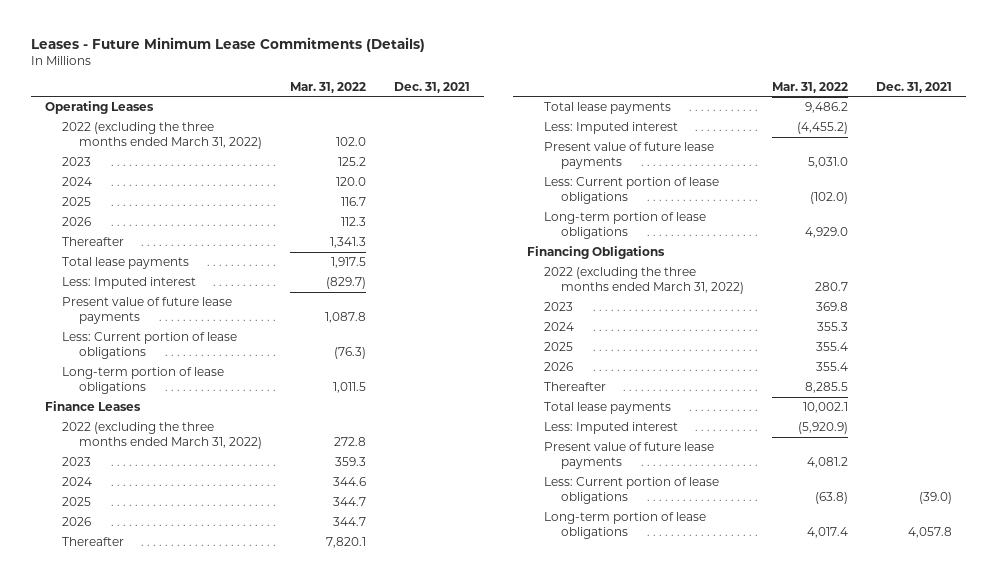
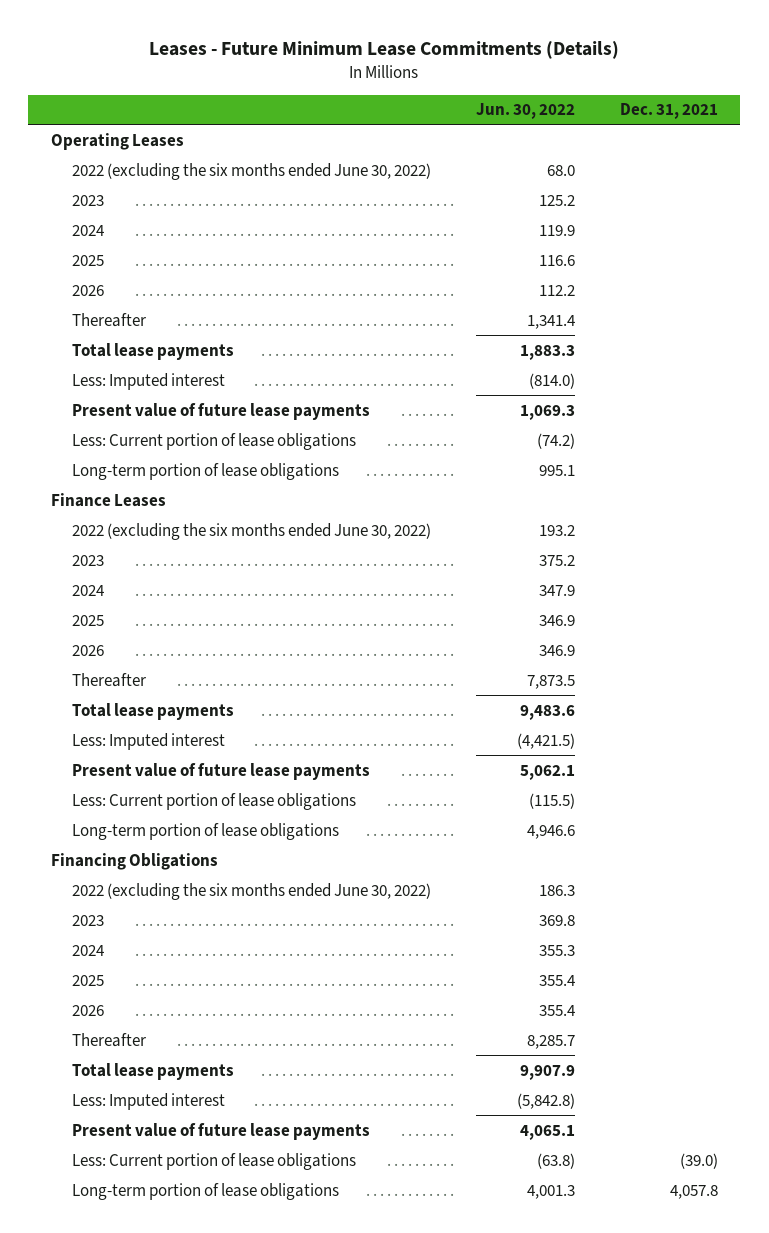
[289,81,366,93] Mar. 31, 2022 -> none
none -> [475,103,575,120] Jun. 30, 2022
[61,122,262,150] 2022 (excluding the three months ended March 31, 2022) -> [72,162,432,180] 2022 (excluding the six months ended June 30, 2022)
[61,422,262,450] 2022 (excluding the three months ended March 31, 2022) -> [72,522,432,540] 2022 (excluding the six months ended June 30, 2022)
[544,267,745,295] 2022 (excluding the three months ended March 31, 2022) -> [72,882,432,900] 2022 (excluding the six months ended June 30, 2022)

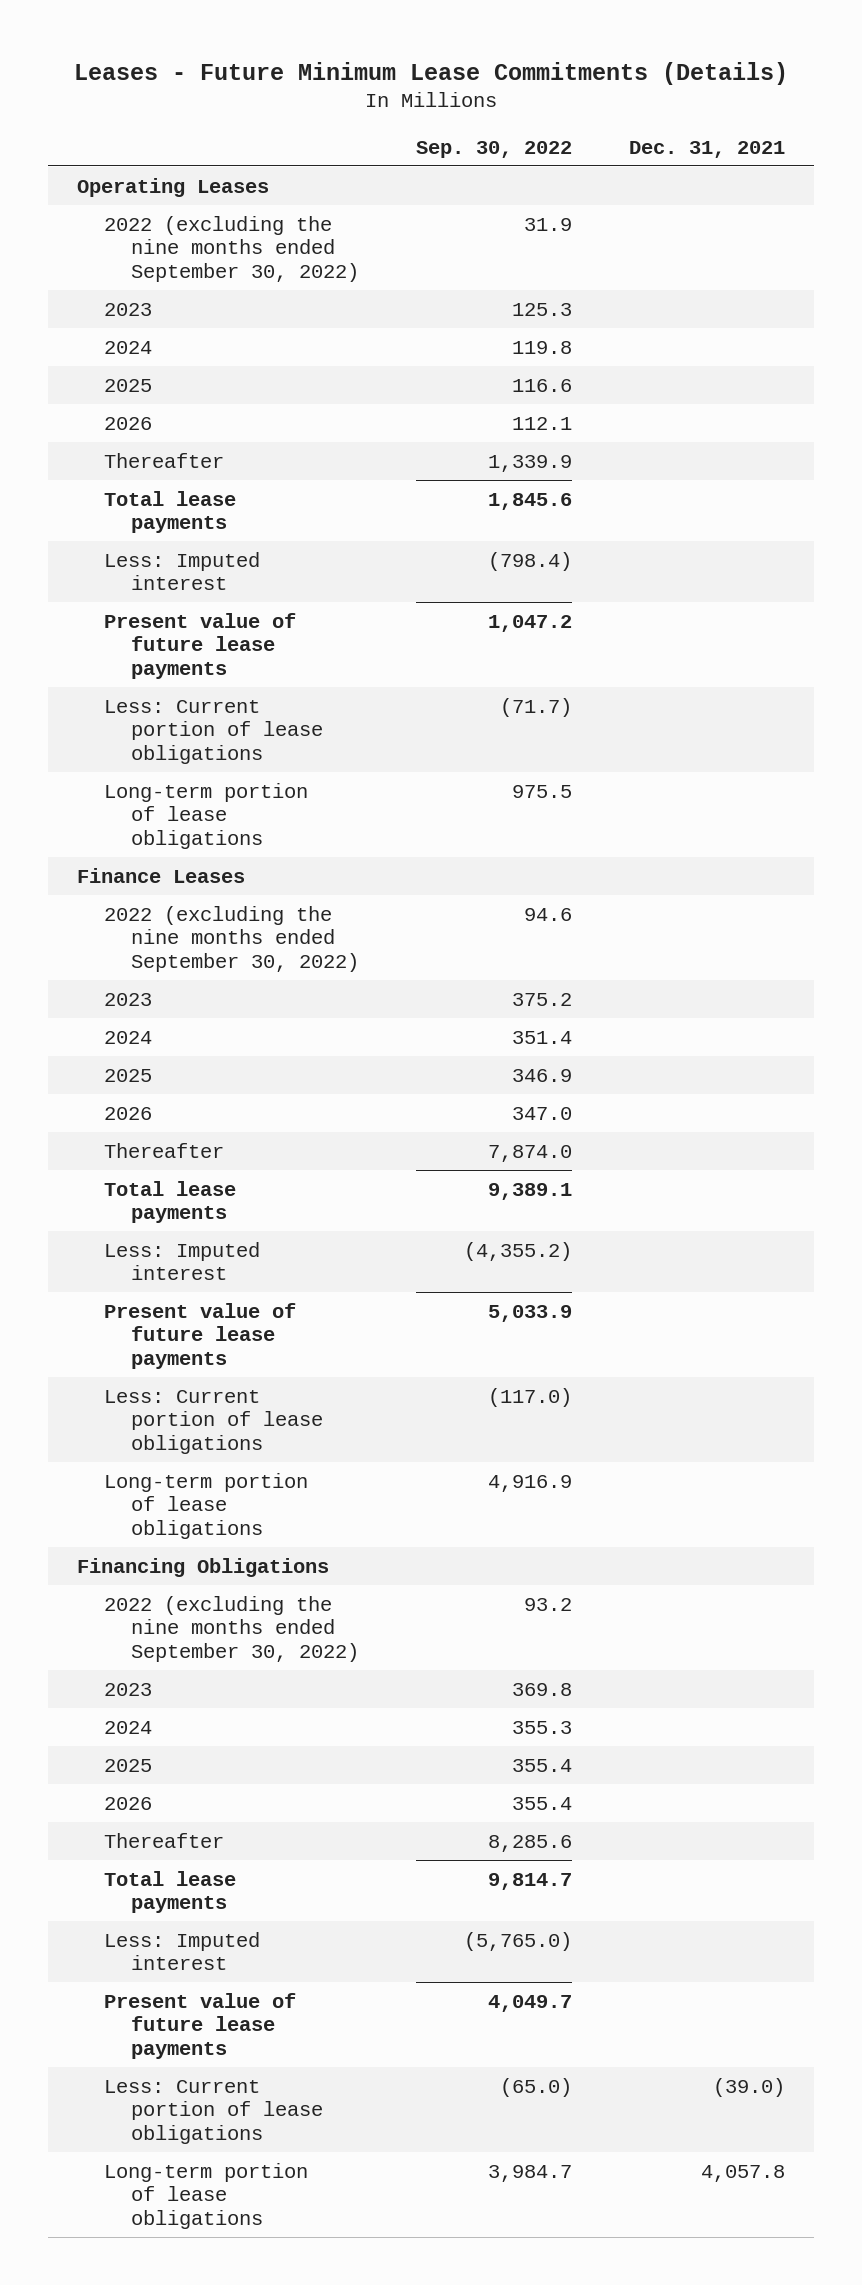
[475,103,575,120] Jun. 30, 2022 -> none
none -> [416,140,573,158] Sep. 30, 2022
[72,162,432,180] 2022 (excluding the six months ended June 30, 2022) -> [103,215,360,282] 2022 (excluding the nine months ended September 30, 2022)
[72,522,432,540] 2022 (excluding the six months ended June 30, 2022) -> [103,905,360,972] 2022 (excluding the nine months ended September 30, 2022)
[72,882,432,900] 2022 (excluding the six months ended June 30, 2022) -> [103,1595,360,1662] 2022 (excluding the nine months ended September 30, 2022)

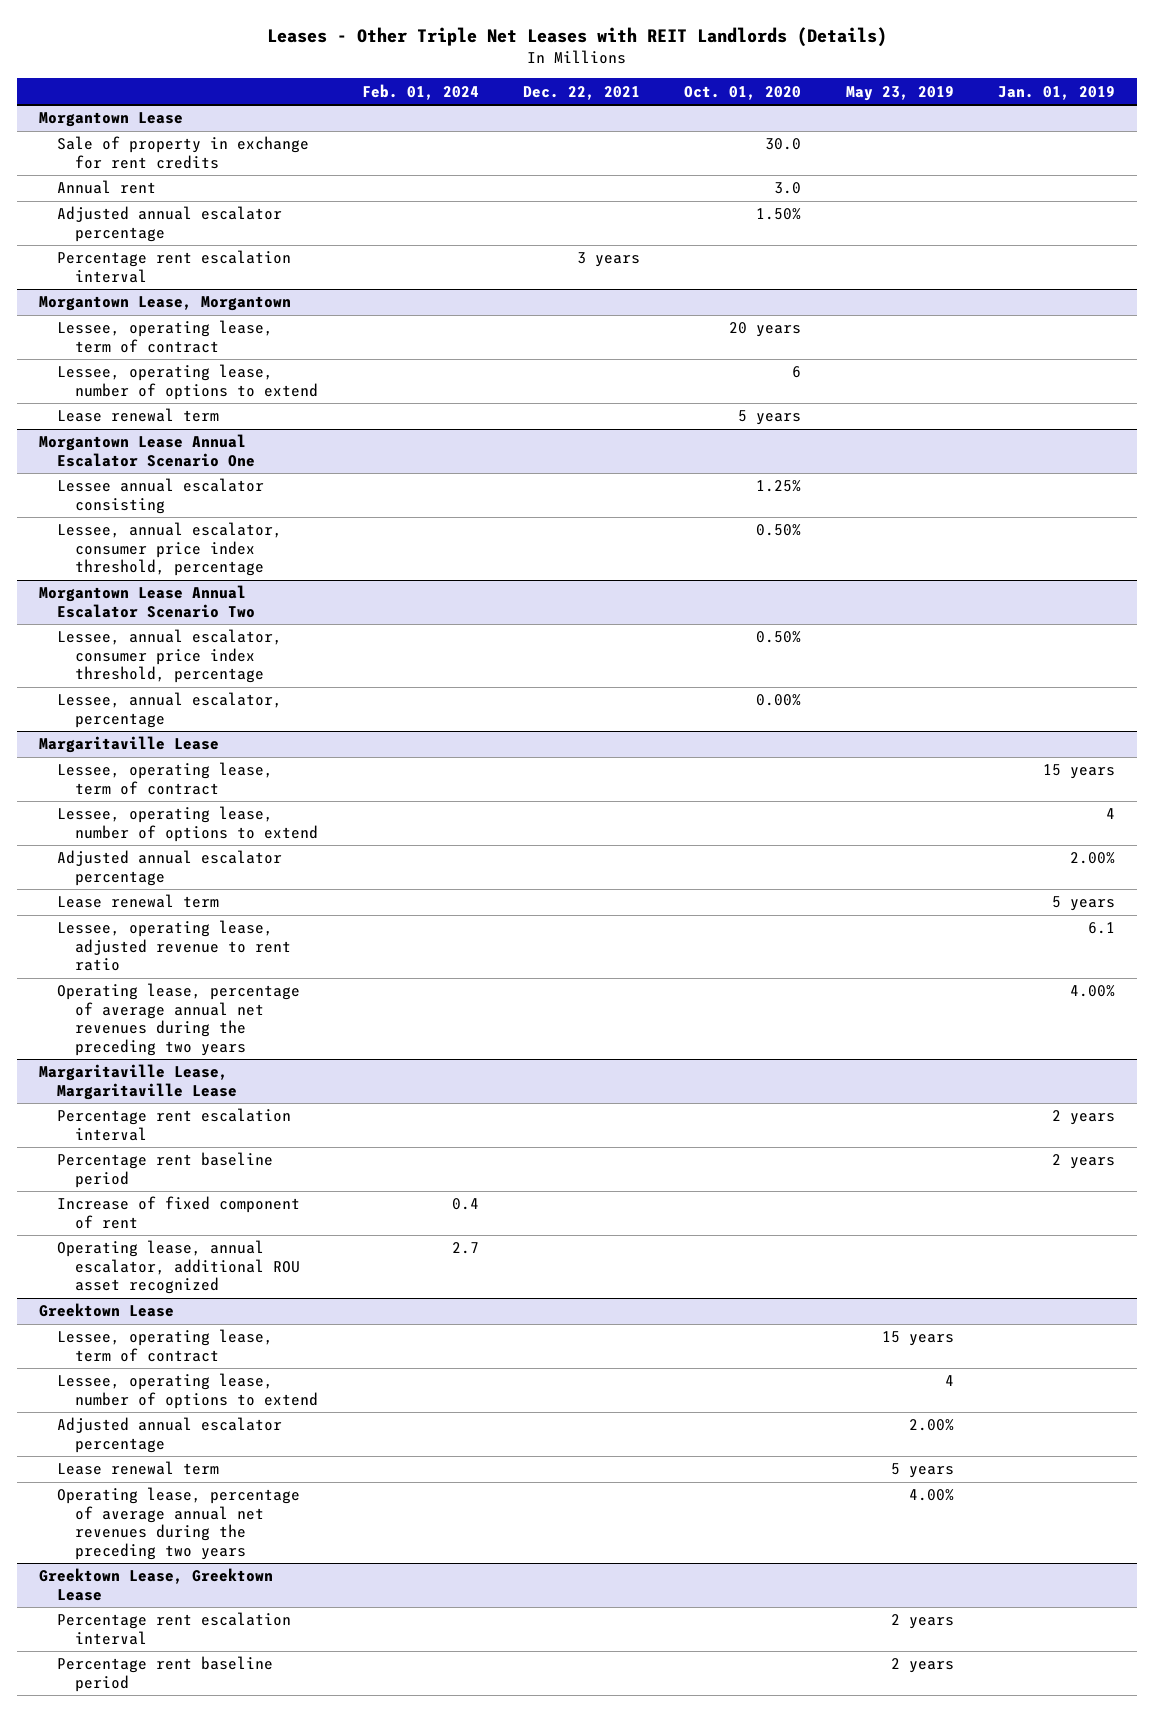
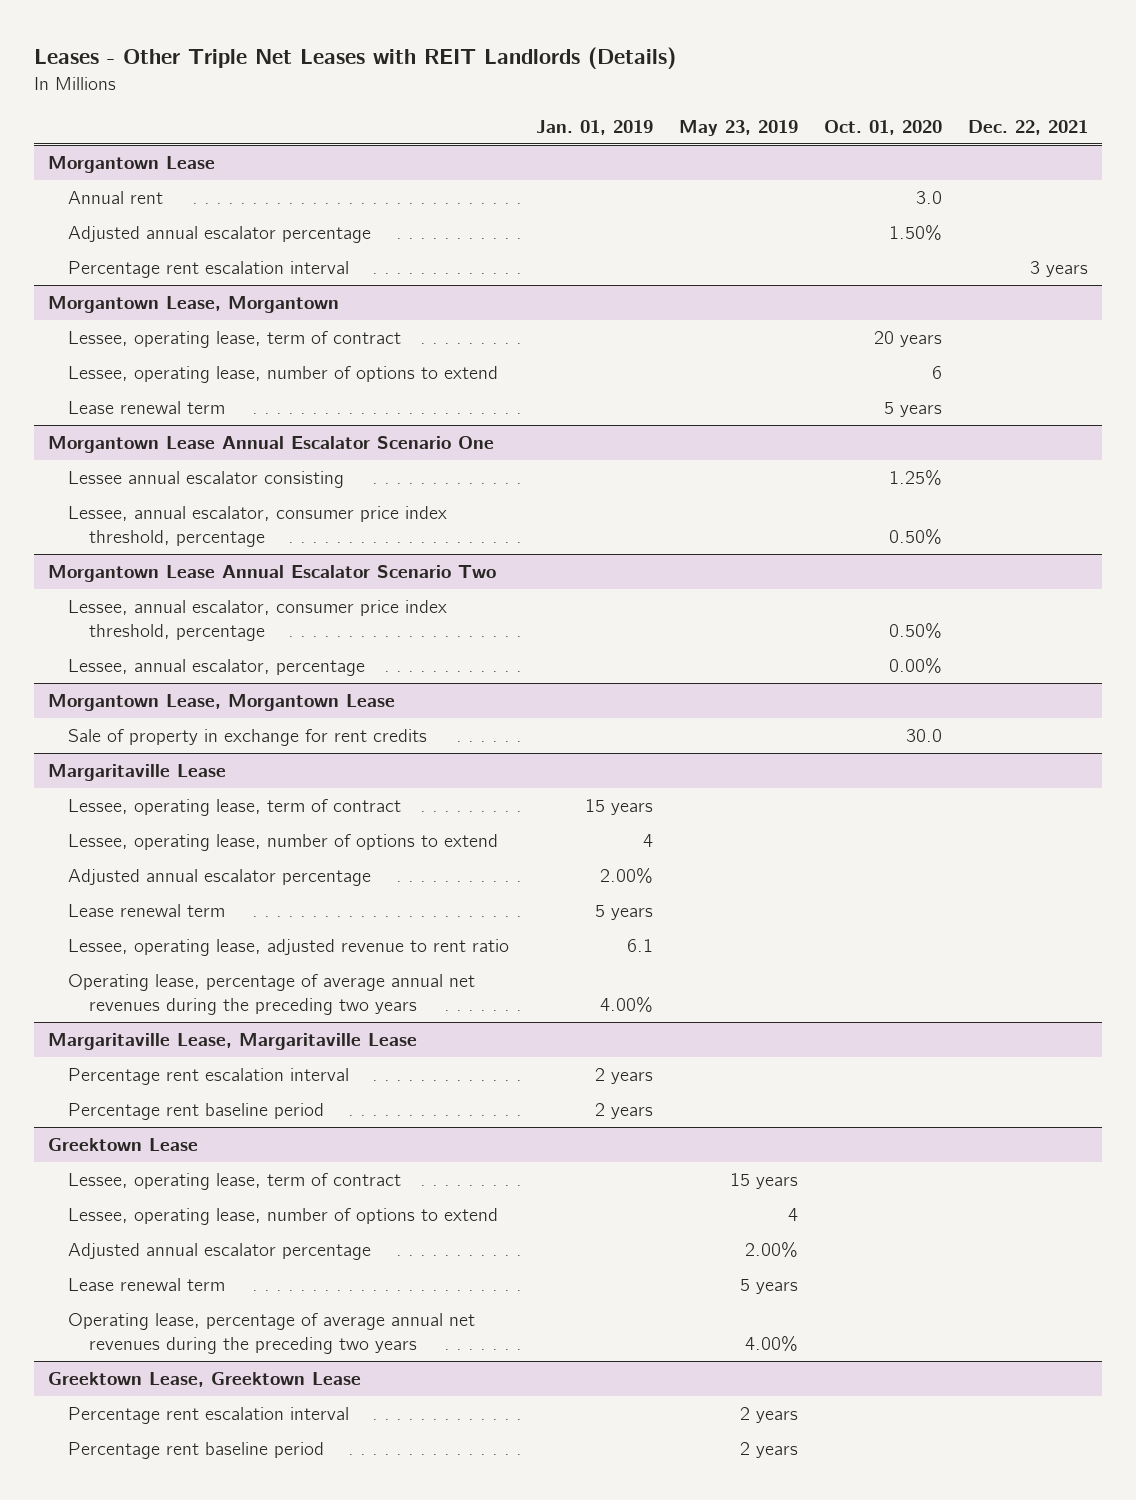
[362,83,480,100] Feb. 01, 2024 -> none
[57,136,310,169] Sale of property in exchange for rent credits -> none
none -> [47,693,395,711] Morgantown Lease, Morgantown Lease
none -> [68,728,428,746] Sale of property in exchange for rent credits
[57,1196,301,1229] Increase of fixed component of rent -> none
[57,1240,300,1295] Operating lease, annual escalator, additional ROU asset recognized -> none

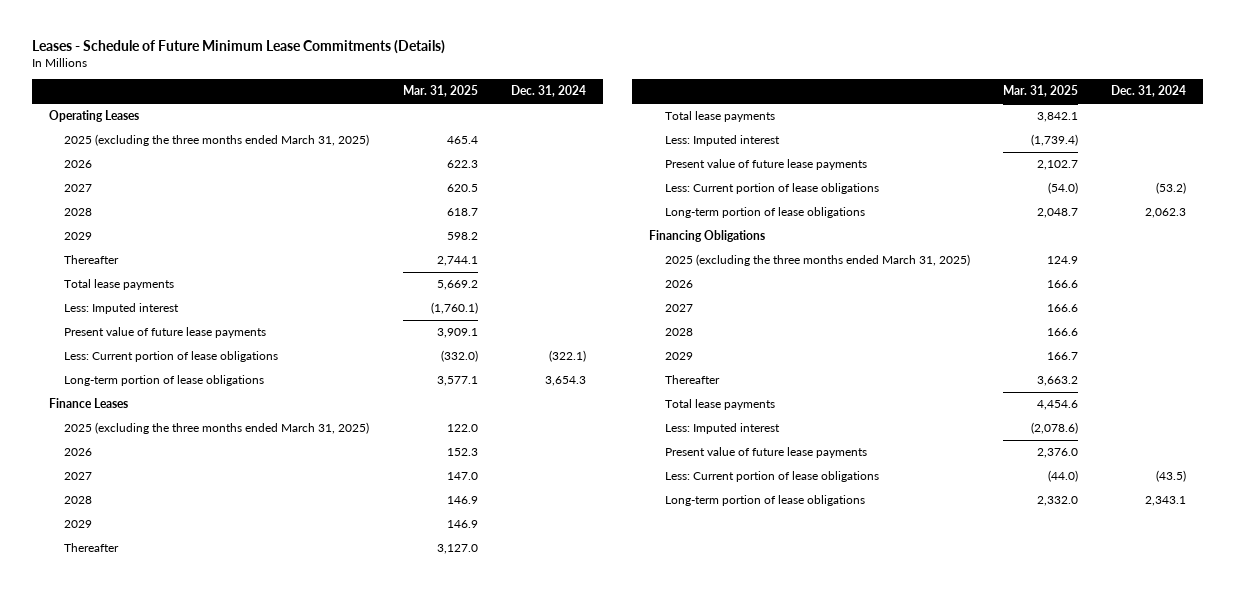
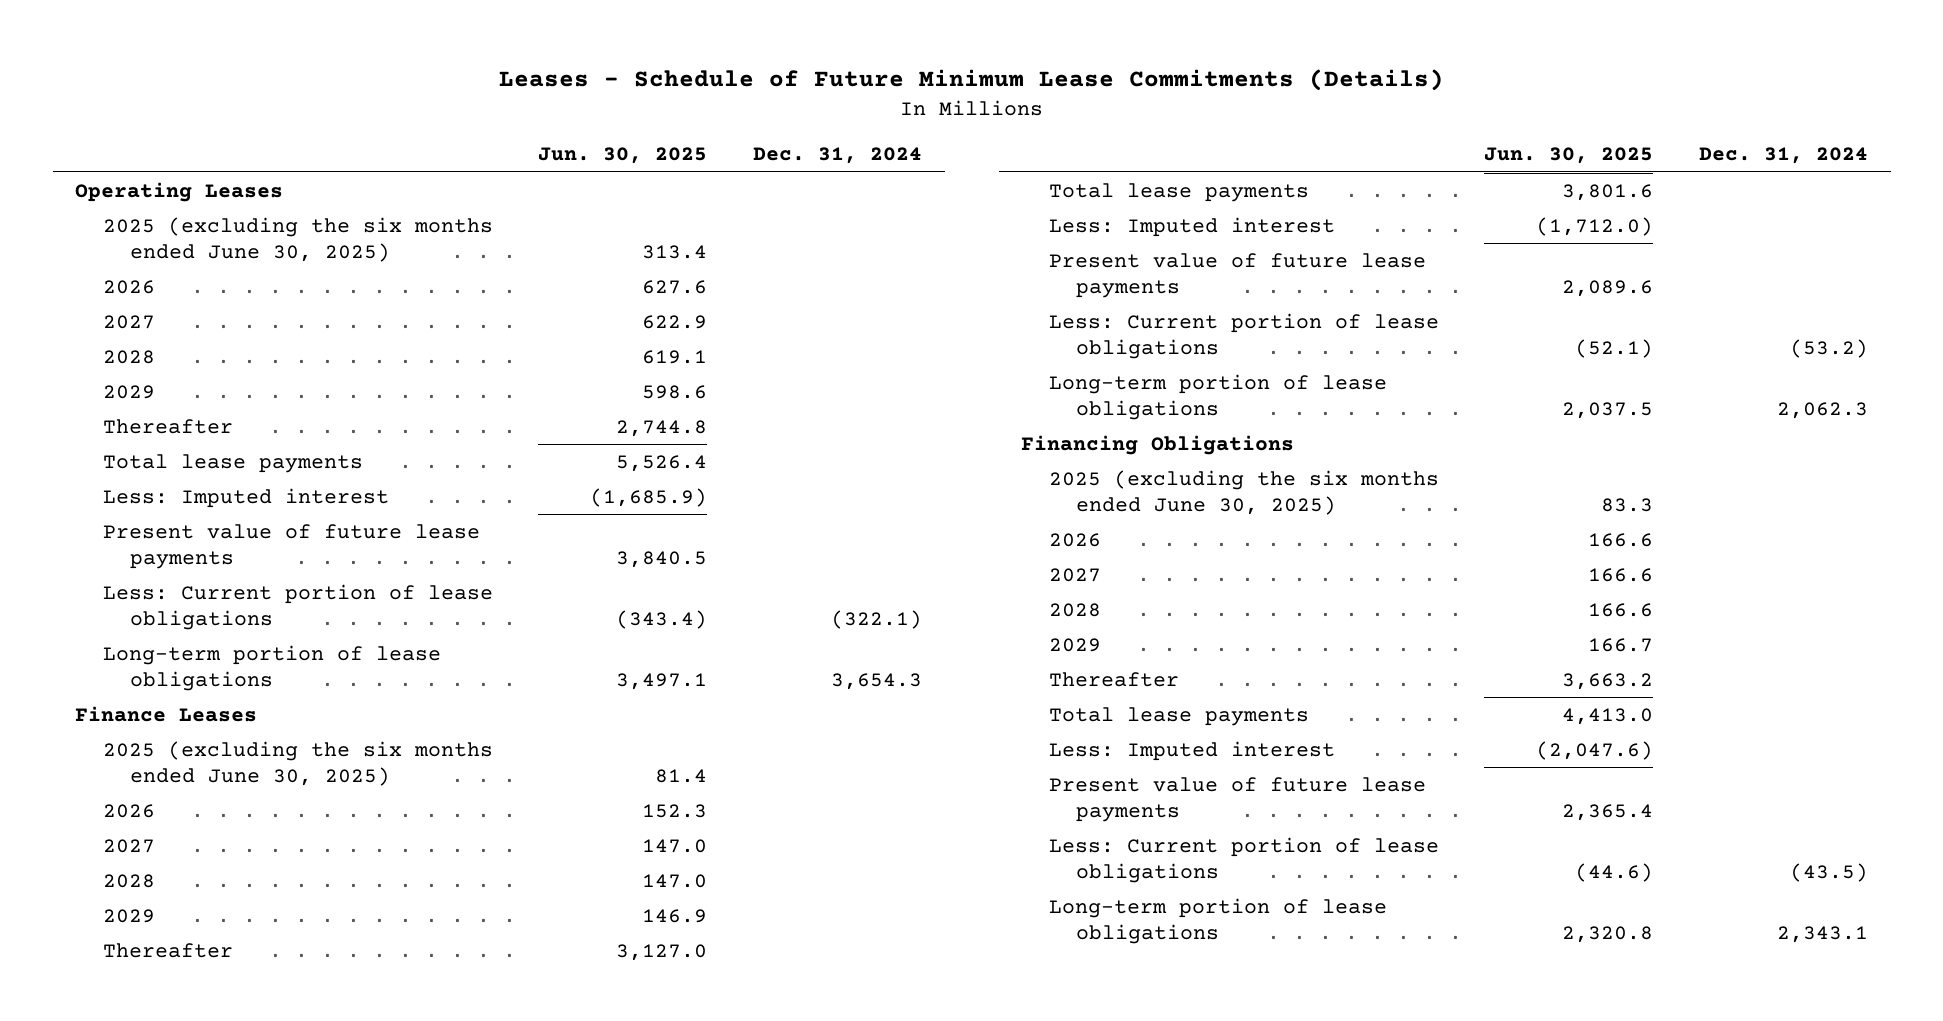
[402,85,478,98] Mar. 31, 2025 -> none
none -> [538,147,708,165] Jun. 30, 2025
[64,134,370,147] 2025 (excluding the three months ended March 31, 2025) -> [102,216,493,262] 2025 (excluding the six months ended June 30, 2025)
[64,422,370,435] 2025 (excluding the three months ended March 31, 2025) -> [102,740,493,786] 2025 (excluding the six months ended June 30, 2025)
[664,254,970,267] 2025 (excluding the three months ended March 31, 2025) -> [1048,469,1439,515] 2025 (excluding the six months ended June 30, 2025)

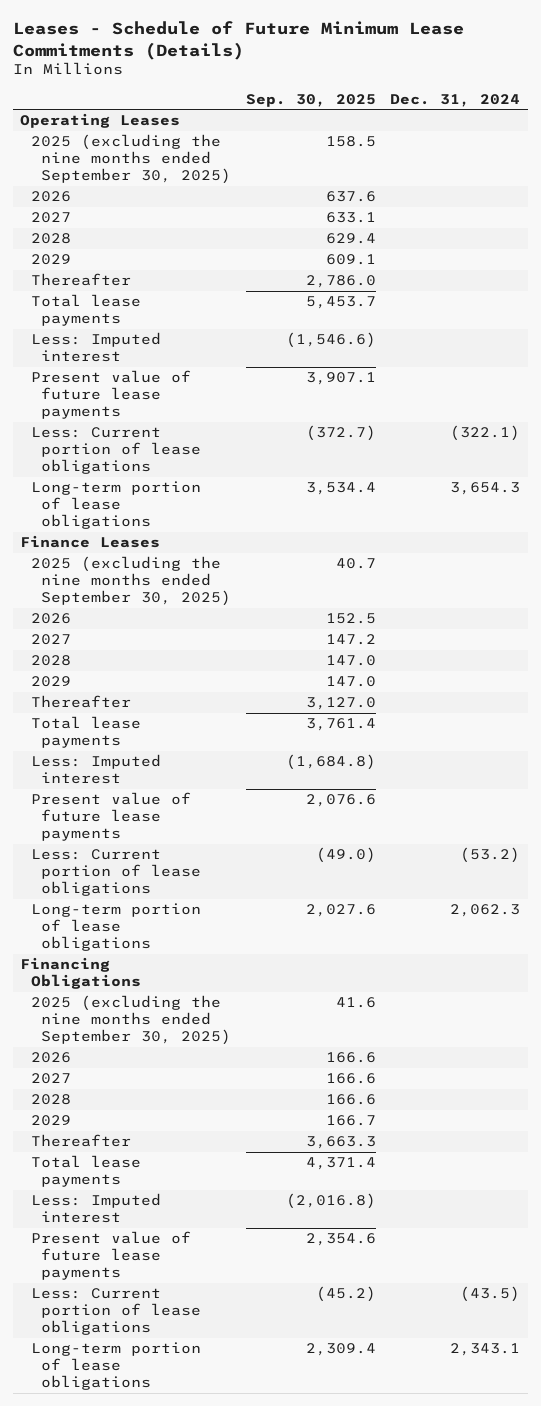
[538,147,708,165] Jun. 30, 2025 -> none
none -> [245,93,376,107] Sep. 30, 2025
[102,216,493,262] 2025 (excluding the six months ended June 30, 2025) -> [30,134,231,185] 2025 (excluding the nine months ended September 30, 2025)
[102,740,493,786] 2025 (excluding the six months ended June 30, 2025) -> [30,556,231,607] 2025 (excluding the nine months ended September 30, 2025)
[1048,469,1439,515] 2025 (excluding the six months ended June 30, 2025) -> [30,995,231,1046] 2025 (excluding the nine months ended September 30, 2025)

